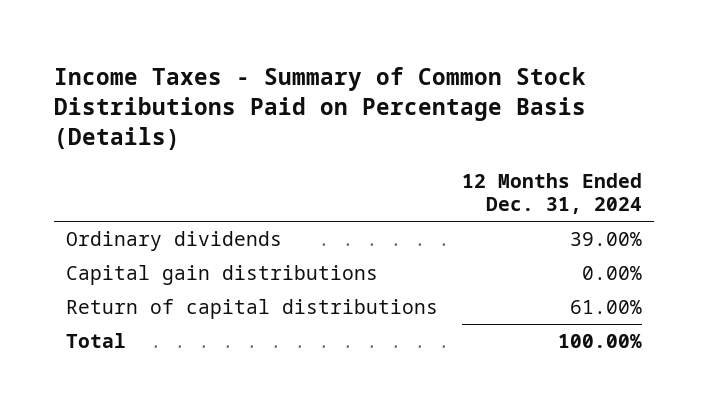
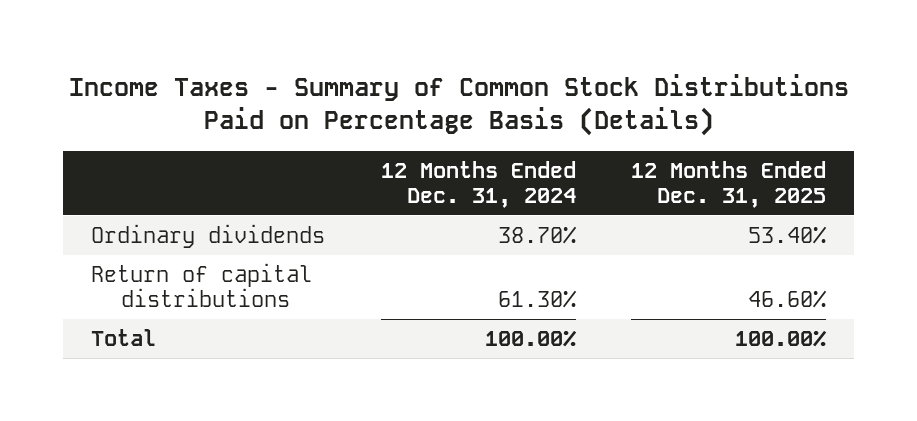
none -> [631,160,827,208] 12 Months Ended Dec. 31, 2025
[66,264,379,285] Capital gain distributions -> none
[570,231,643,246] 39.00% -> [497,225,577,244] 38.70%
[570,299,643,314] 61.00% -> [497,289,577,308] 61.30%

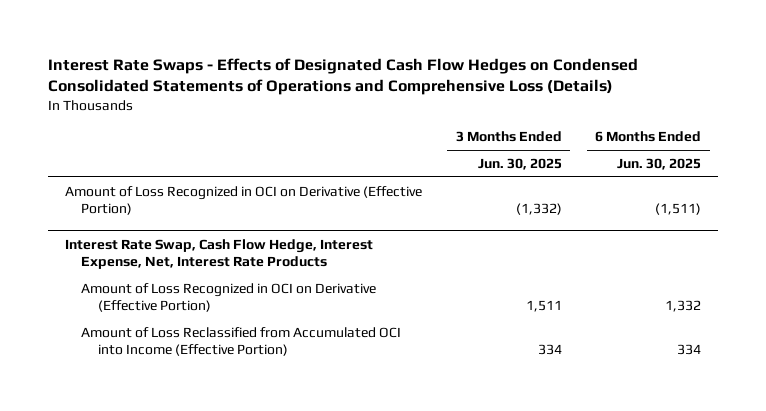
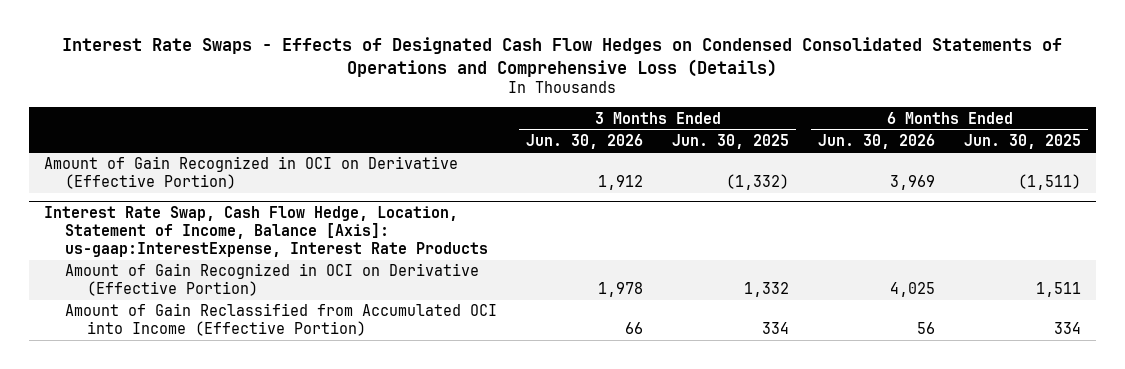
none -> [526,134,644,150] Jun. 30, 2026
none -> [818,134,936,150] Jun. 30, 2026
[64,238,373,270] Interest Rate Swap, Cash Flow Hedge, Interest Expense, Net, Interest Rate Products -> none
[64,185,422,216] Amount of Loss Recognized in OCI on Derivative (Effective Portion) -> [43,156,458,190] Amount of Gain Recognized in OCI on Derivative (Effective Portion)
none -> [43,206,489,257] Interest Rate Swap, Cash Flow Hedge, Location, Statement of Income, Balance [Axis]: us-gaap:InterestExpense, Interest Rate Products
[81,282,377,313] Amount of Loss Recognized in OCI on Derivative (Effective Portion) -> [65,263,480,297] Amount of Gain Recognized in OCI on Derivative (Effective Portion)
[525,300,562,313] 1,511 -> [744,282,790,298] 1,332
[665,300,702,313] 1,332 -> [1036,282,1082,298] 1,511
[81,326,402,357] Amount of Loss Reclassified from Accumulated OCI into Income (Effective Portion) -> [65,303,498,337] Amount of Gain Reclassified from Accumulated OCI into Income (Effective Portion)

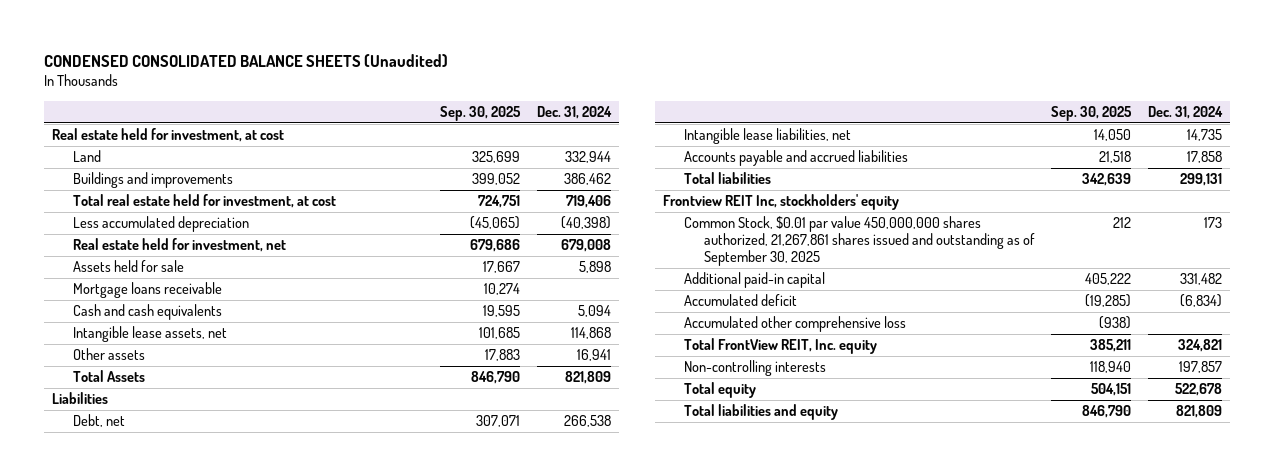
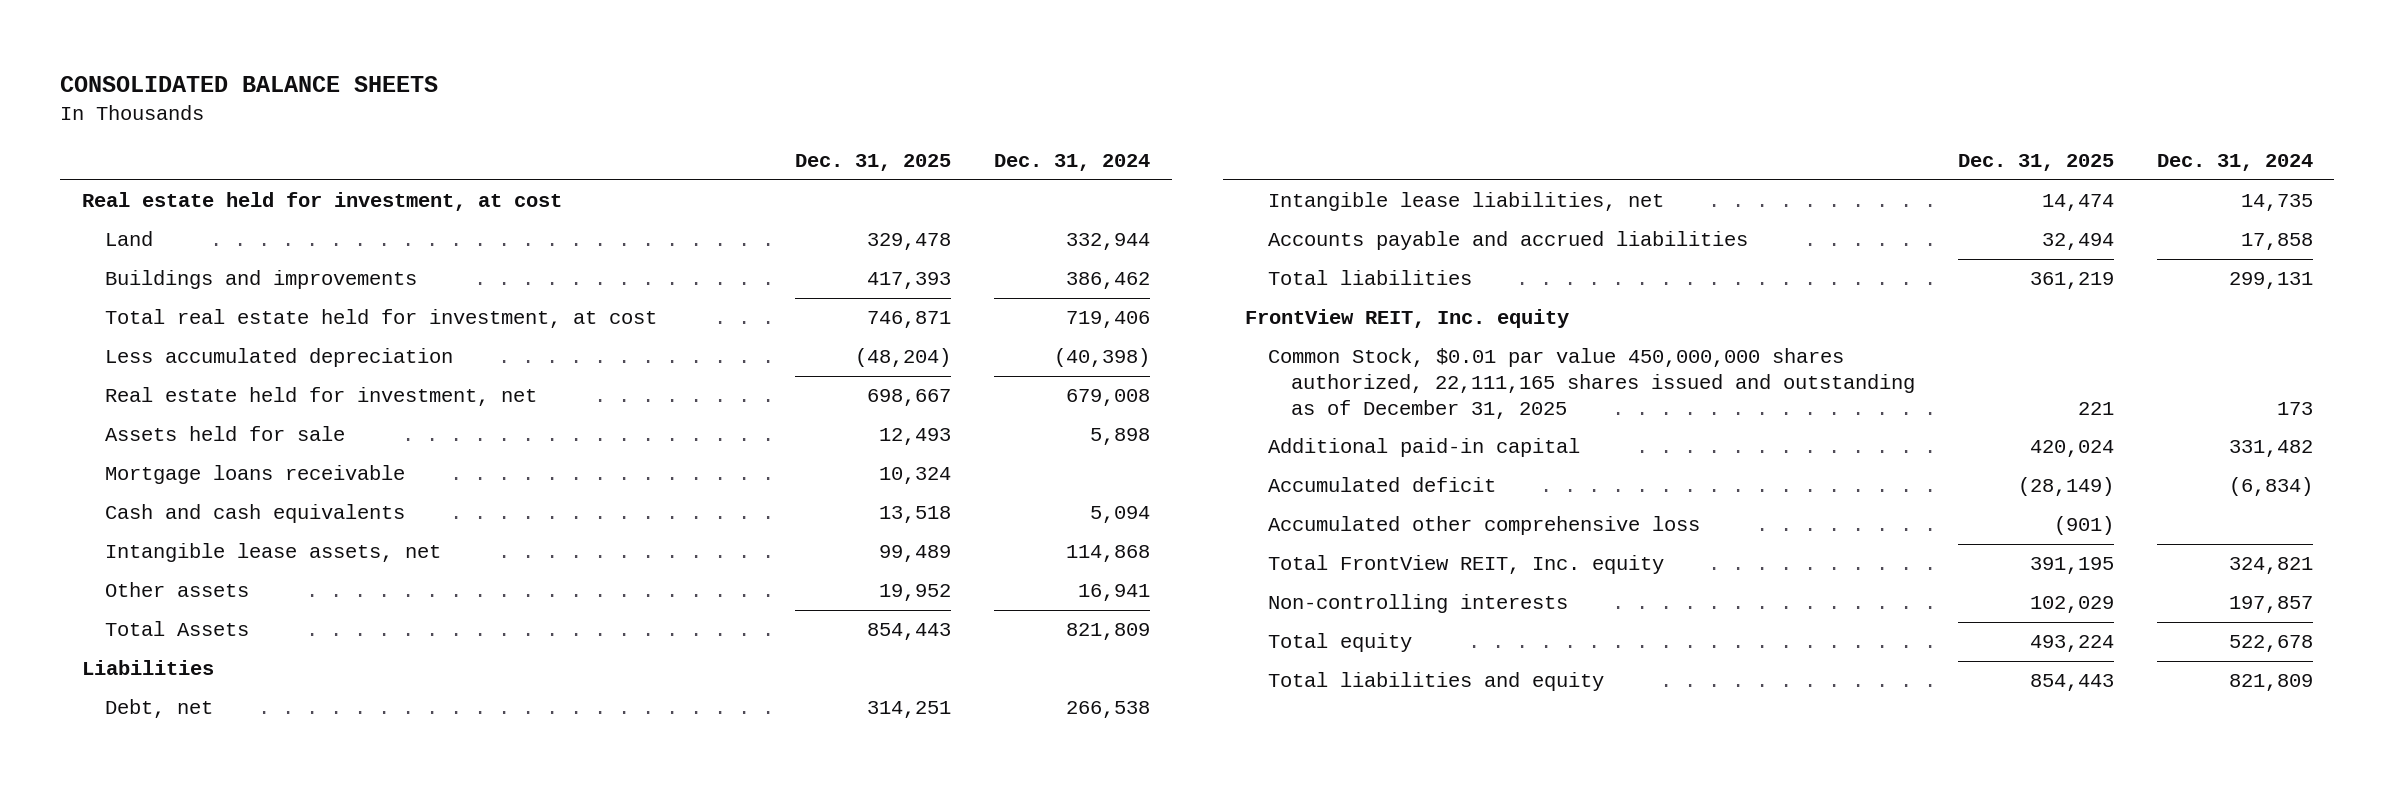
[44,53,449,67] CONDENSED CONSOLIDATED BALANCE SHEETS (Unaudited) -> [60,76,439,93] CONSOLIDATED BALANCE SHEETS
[440,105,522,121] Sep. 30, 2025 -> none
none -> [795,153,952,171] Dec. 31, 2025
[663,194,900,211] Frontview REIT Inc, stockholders' equity -> [1244,309,1569,329] FrontView REIT, Inc. equity
[683,216,1035,267] Common Stock, $0.01 par value 450,000,000 shares authorized, 21,267,861 shares issued and outstanding as of September 30, 2025 -> [1267,348,1915,419] Common Stock, $0.01 par value 450,000,000 shares authorized, 22,111,165 shares issued and outstanding as of December 31, 2025

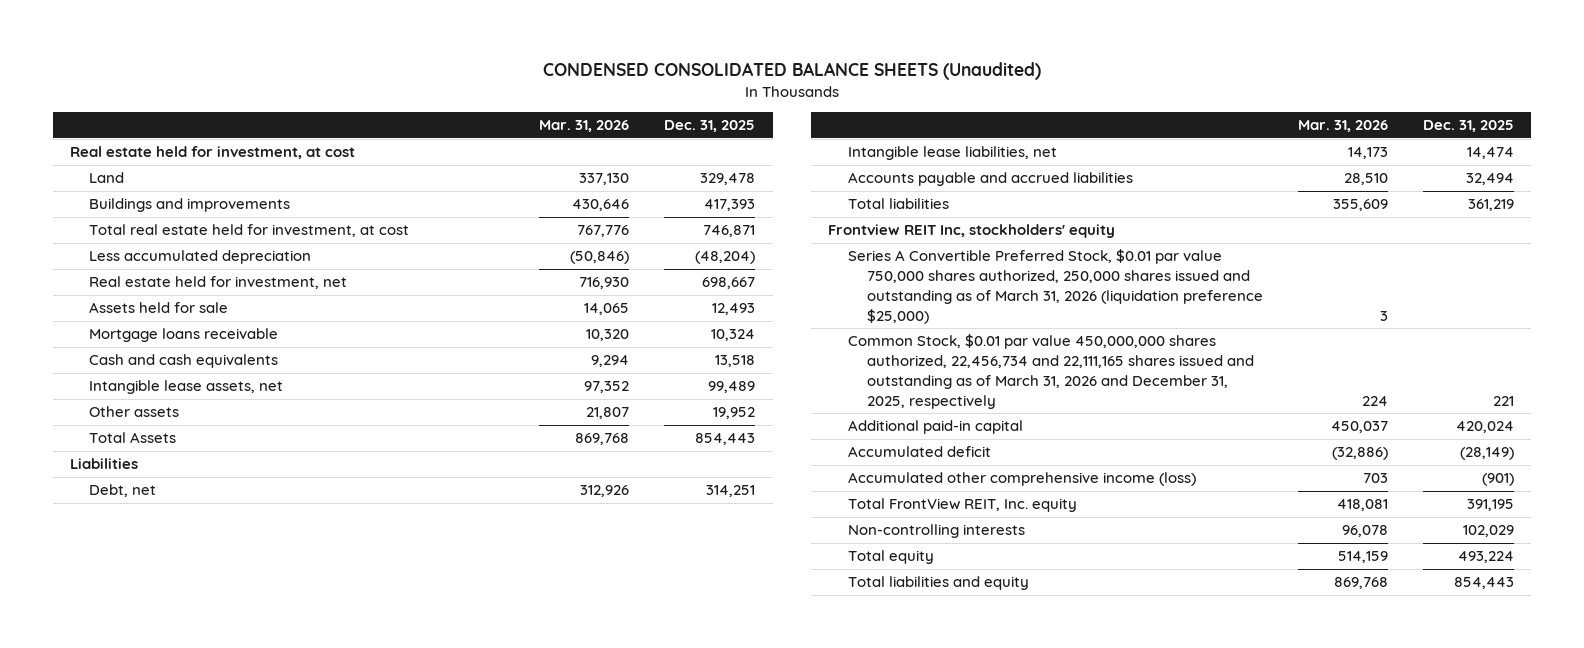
[60,76,439,93] CONSOLIDATED BALANCE SHEETS -> [542,62,1041,81] CONDENSED CONSOLIDATED BALANCE SHEETS (Unaudited)
[994,153,1151,171] Dec. 31, 2024 -> none
none -> [539,120,630,133] Mar. 31, 2026
[1244,309,1569,329] FrontView REIT, Inc. equity -> [828,224,1116,239] Frontview REIT Inc, stockholders' equity
none -> [847,249,1263,324] Series A Convertible Preferred Stock, $0.01 par value 750,000 shares authorized, 250,000 shares issued and outstanding as of March 31, 2026 (liquidation preference $25,000)
[1267,348,1915,419] Common Stock, $0.01 par value 450,000,000 shares authorized, 22,111,165 shares issued and outstanding as of December 31, 2025 -> [847,334,1254,409] Common Stock, $0.01 par value 450,000,000 shares authorized, 22,456,734 and 22,111,165 shares issued and outstanding as of March 31, 2026 and December 31, 2025, respectively
[1267,516,1700,536] Accumulated other comprehensive loss -> [847,472,1196,487] Accumulated other comprehensive income (loss)

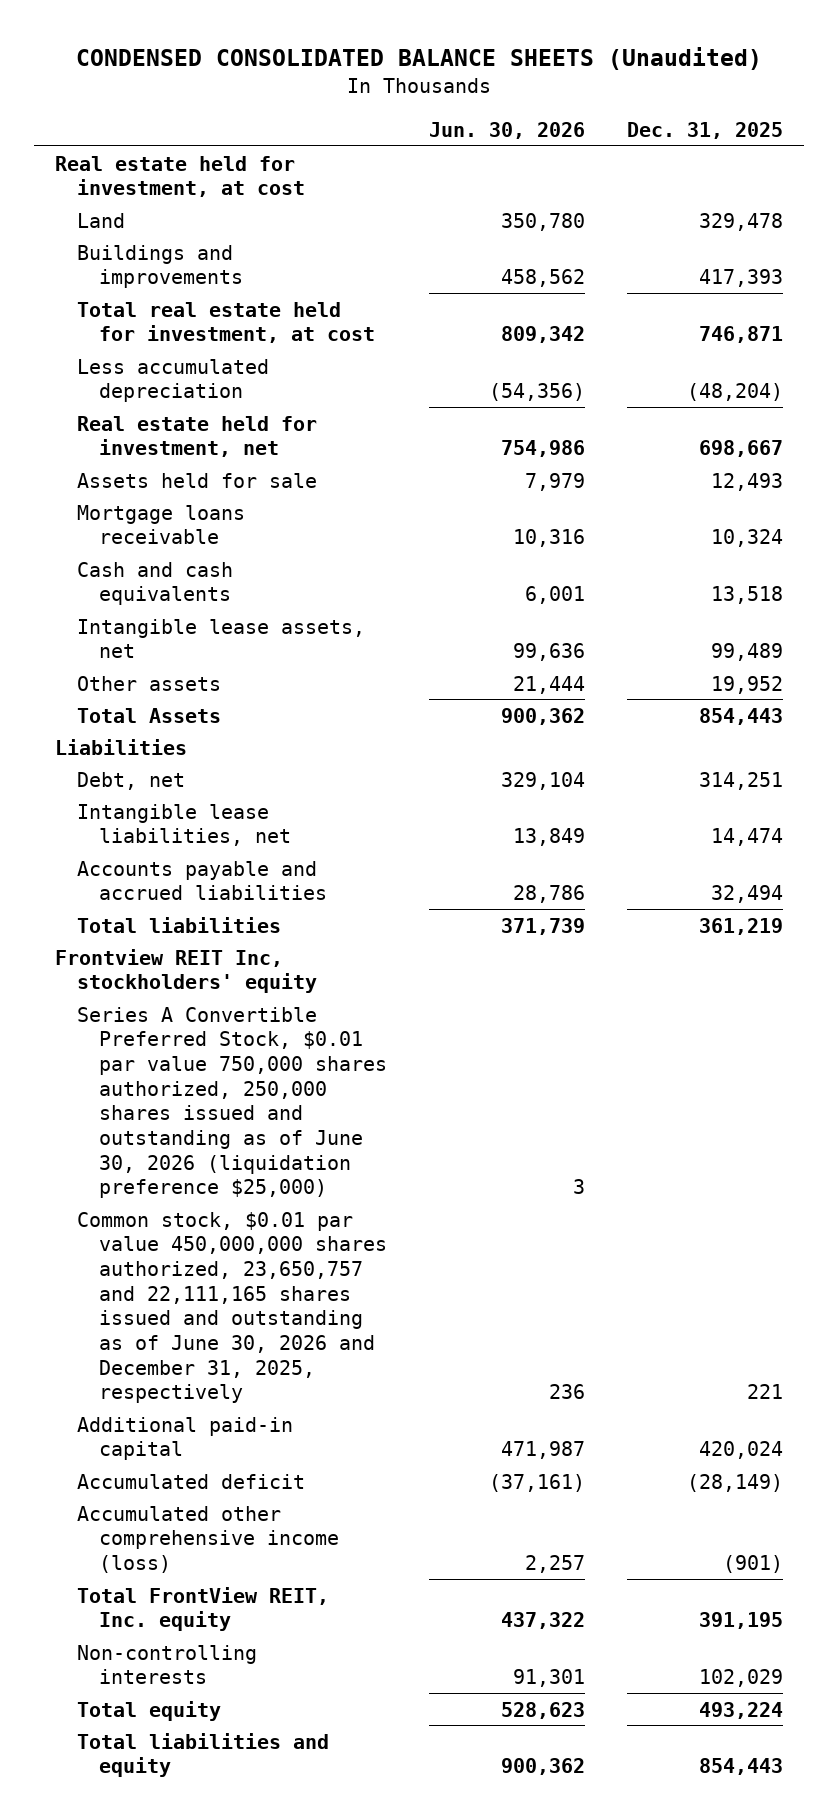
[539,120,630,133] Mar. 31, 2026 -> none
none -> [429,121,586,139] Jun. 30, 2026
[847,249,1263,324] Series A Convertible Preferred Stock, $0.01 par value 750,000 shares authorized, 250,000 shares issued and outstanding as of March 31, 2026 (liquidation preference $25,000) -> [77,1006,388,1199] Series A Convertible Preferred Stock, $0.01 par value 750,000 shares authorized, 250,000 shares issued and outstanding as of June 30, 2026 (liquidation preference $25,000)
[847,334,1254,409] Common Stock, $0.01 par value 450,000,000 shares authorized, 22,456,734 and 22,111,165 shares issued and outstanding as of March 31, 2026 and December 31, 2025, respectively -> [77,1211,388,1404] Common stock, $0.01 par value 450,000,000 shares authorized, 23,650,757 and 22,111,165 shares issued and outstanding as of June 30, 2026 and December 31, 2025, respectively

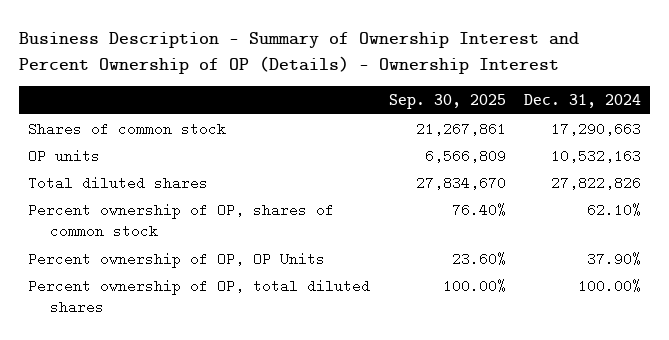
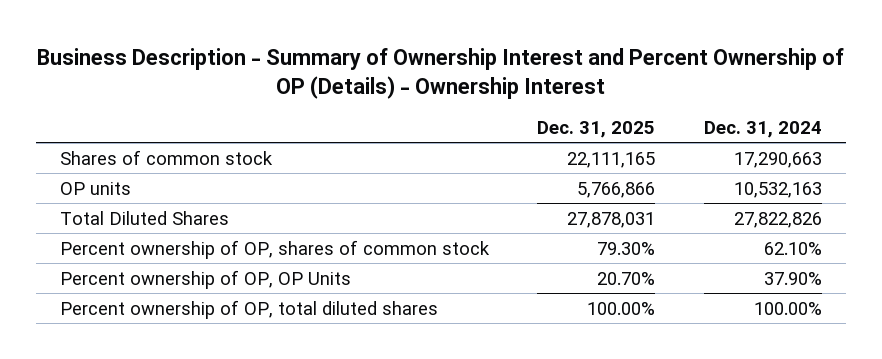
[388,94,506,110] Sep. 30, 2025 -> none
none -> [537,120,656,138] Dec. 31, 2025
[28,175,209,190] Total diluted shares -> [60,210,230,225] Total Diluted Shares

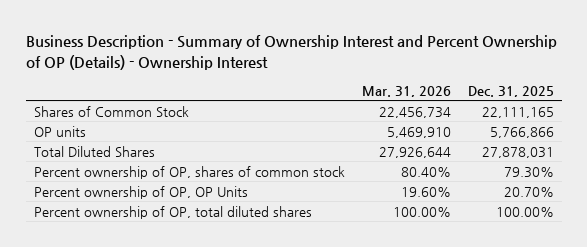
[703,120,822,138] Dec. 31, 2024 -> none
none -> [361,85,451,97] Mar. 31, 2026
[60,149,274,165] Shares of common stock -> [33,105,189,117] Shares of Common Stock

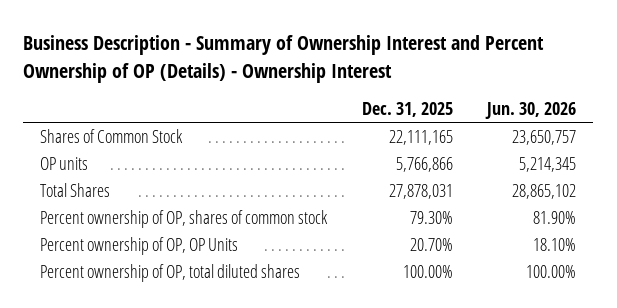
[361,85,451,97] Mar. 31, 2026 -> none
none -> [485,101,577,119] Jun. 30, 2026
[33,145,155,157] Total Diluted Shares -> [40,182,111,197] Total Shares

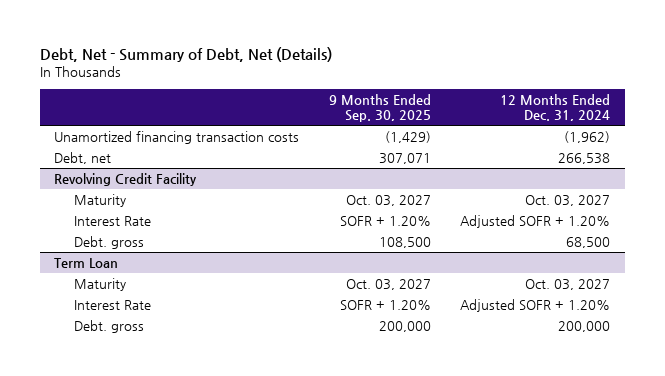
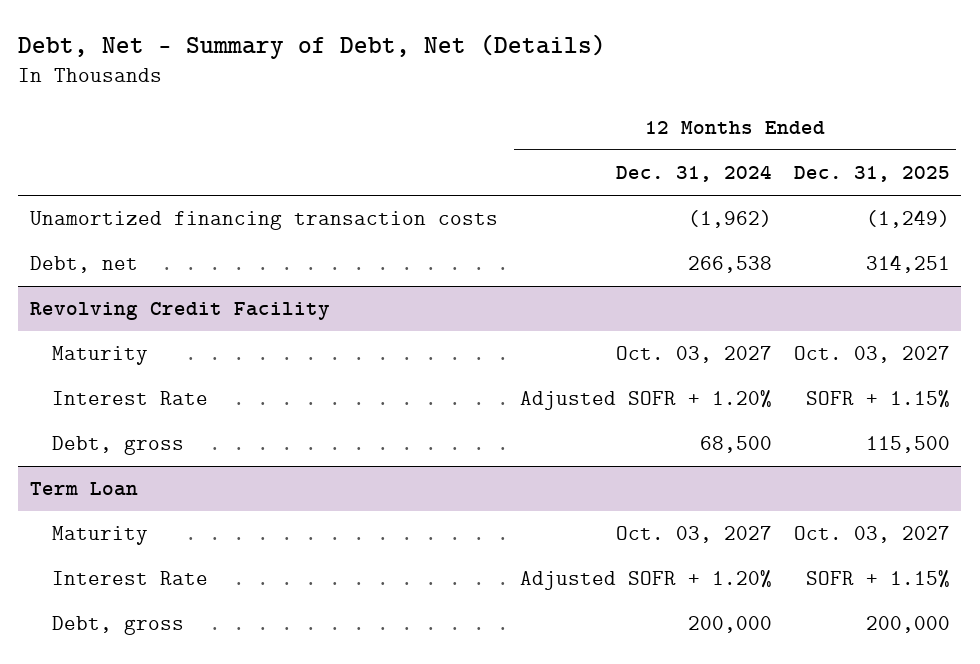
[328,94,431,123] 9 Months Ended Sep. 30, 2025 -> none
none -> [794,166,951,183] Dec. 31, 2025
[73,236,144,250] Debt. gross -> [52,436,185,456] Debt, gross
[73,320,144,334] Debt. gross -> [52,616,185,636] Debt, gross

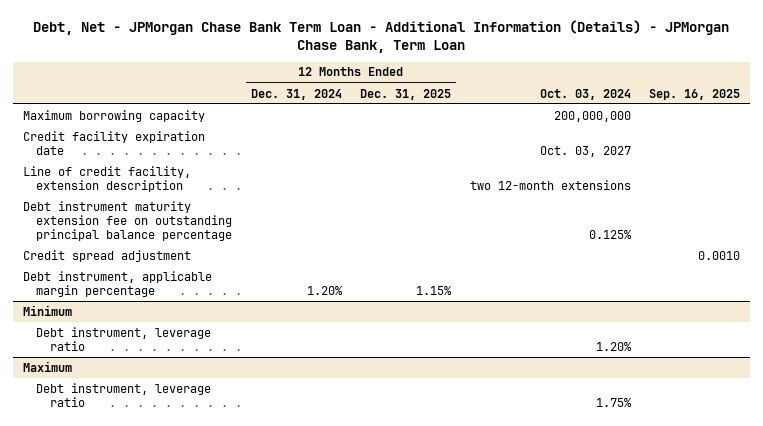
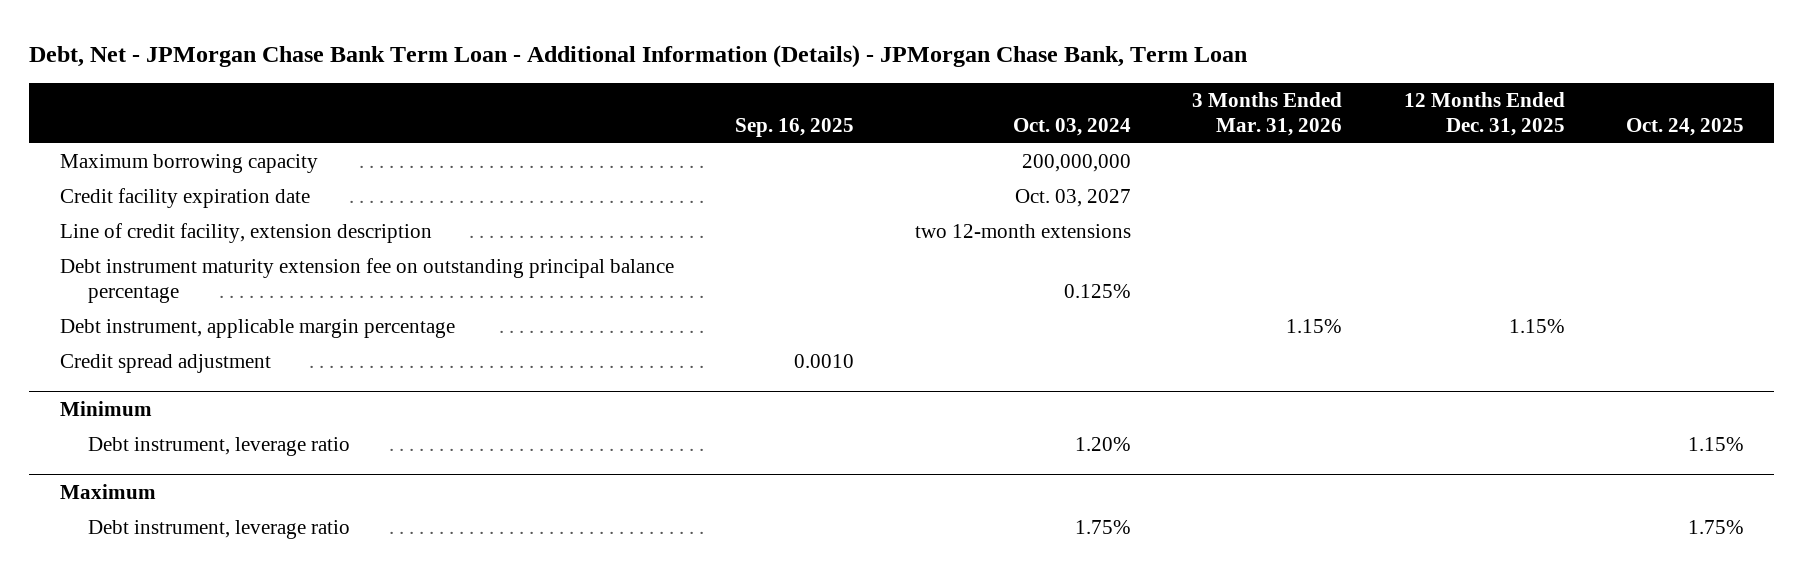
[250,88,342,100] Dec. 31, 2024 -> none
none -> [1192,92,1343,136] 3 Months Ended Mar. 31, 2026
none -> [1625,117,1744,136] Oct. 24, 2025
[22,249,191,262] Credit spread adjustment -> [59,354,271,374] Credit spread adjustment

